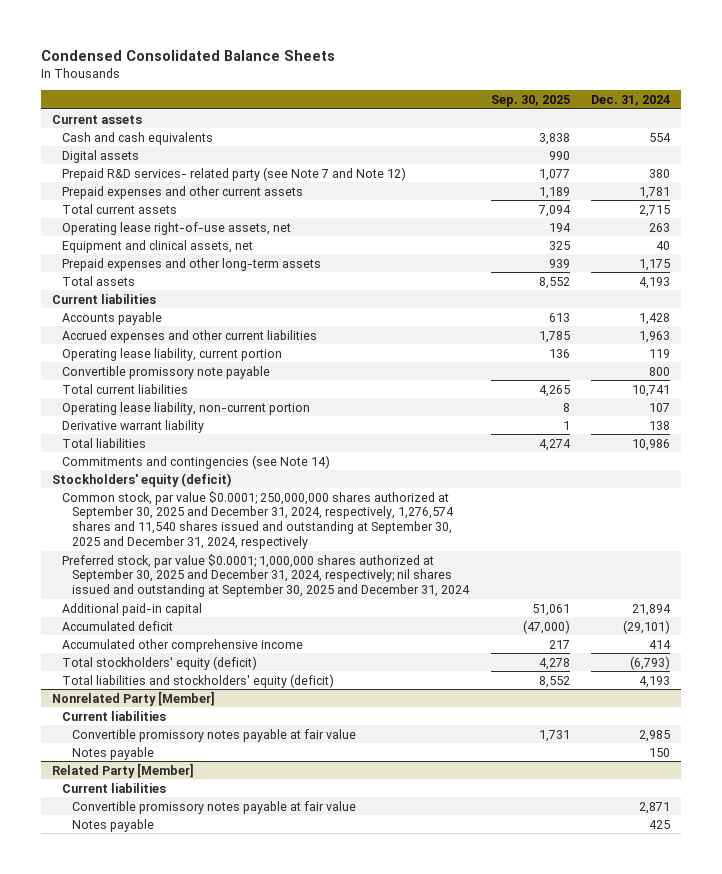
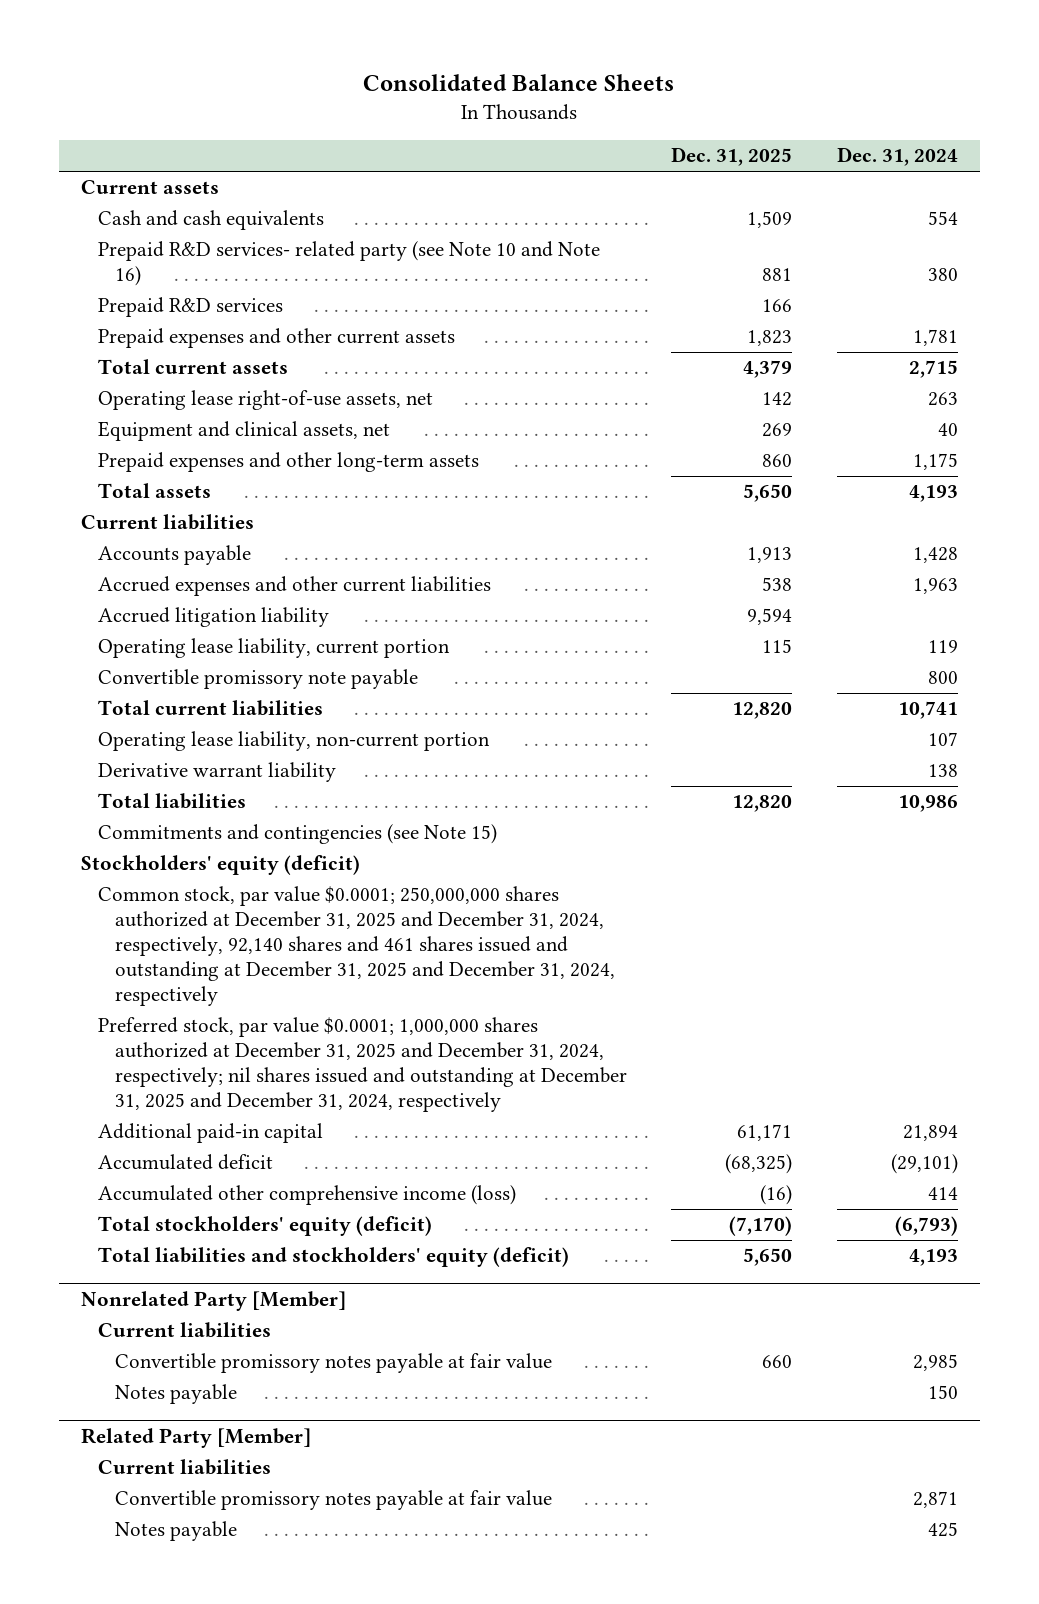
[41,49,336,61] Condensed Consolidated Balance Sheets -> [363,74,675,92] Consolidated Balance Sheets
[490,94,570,107] Sep. 30, 2025 -> none
none -> [671,147,793,167] Dec. 31, 2025
[61,149,139,163] Digital assets -> none
[61,166,406,181] Prepaid R&D services- related party (see Note 7 and Note 12) -> [98,241,601,287] Prepaid R&D services- related party (see Note 10 and Note 16)
none -> [98,297,284,318] Prepaid R&D services
none -> [98,607,330,628] Accrued litigation liability
[61,454,330,469] Commitments and contingencies (see Note 14) -> [98,824,498,845] Commitments and contingencies (see Note 15)
[61,490,455,549] Common stock, par value $0.0001; 250,000,000 shares authorized at September 30, 2025 and December 31, 2024, respectively, 1,276,574 shares and 11,540 shares issued and outstanding at September 30, 2025 and December 31, 2024, respectively -> [98,886,616,1007] Common stock, par value $0.0001; 250,000,000 shares authorized at December 31, 2025 and December 31, 2024, respectively, 92,140 shares and 461 shares issued and outstanding at December 31, 2025 and December 31, 2024, respectively
[61,553,471,598] Preferred stock, par value $0.0001; 1,000,000 shares authorized at September 30, 2025 and December 31, 2024, respectively; nil shares issued and outstanding at September 30, 2025 and December 31, 2024 -> [98,1017,628,1113] Preferred stock, par value $0.0001; 1,000,000 shares authorized at December 31, 2025 and December 31, 2024, respectively; nil shares issued and outstanding at December 31, 2025 and December 31, 2024, respectively
[61,638,303,652] Accumulated other comprehensive income -> [98,1185,517,1206] Accumulated other comprehensive income (loss)

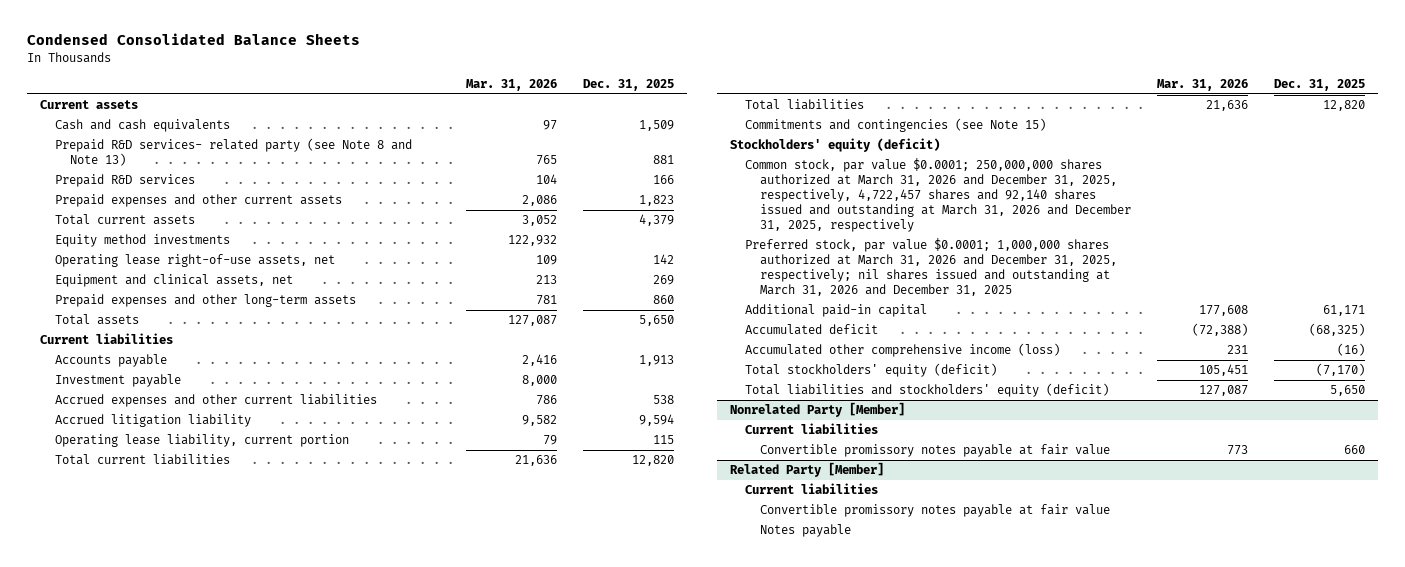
[363,74,675,92] Consolidated Balance Sheets -> [26,33,360,46] Condensed Consolidated Balance Sheets
[836,147,958,167] Dec. 31, 2024 -> none
none -> [466,79,558,92] Mar. 31, 2026
[98,241,601,287] Prepaid R&D services- related party (see Note 10 and Note 16) -> [54,138,412,167] Prepaid R&D services- related party (see Note 8 and Note 13)
none -> [54,234,230,248] Equity method investments
none -> [54,374,181,388] Investment payable
[98,669,419,690] Convertible promissory note payable -> none
[98,731,491,752] Operating lease liability, non-current portion -> none
[98,762,337,783] Derivative warrant liability -> none
[98,886,616,1007] Common stock, par value $0.0001; 250,000,000 shares authorized at December 31, 2025 and December 31, 2024, respectively, 92,140 shares and 461 shares issued and outstanding at December 31, 2025 and December 31, 2024, respectively -> [745,158,1132,232] Common stock, par value $0.0001; 250,000,000 shares authorized at March 31, 2026 and December 31, 2025, respectively, 4,722,457 shares and 92,140 shares issued and outstanding at March 31, 2026 and December 31, 2025, respectively
[98,1017,628,1113] Preferred stock, par value $0.0001; 1,000,000 shares authorized at December 31, 2025 and December 31, 2024, respectively; nil shares issued and outstanding at December 31, 2025 and December 31, 2024, respectively -> [745,238,1118,296] Preferred stock, par value $0.0001; 1,000,000 shares authorized at March 31, 2026 and December 31, 2025, respectively; nil shares issued and outstanding at March 31, 2026 and December 31, 2025
[115,1384,238,1405] Notes payable -> none

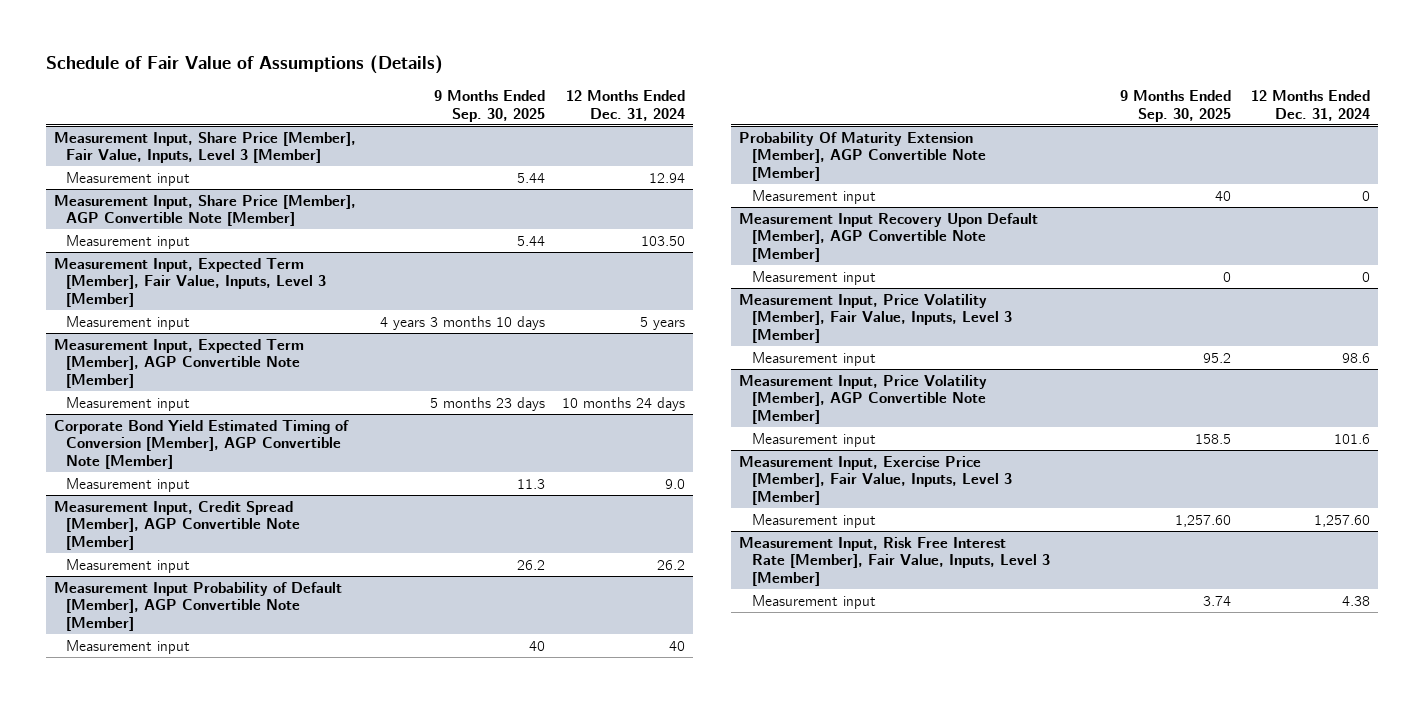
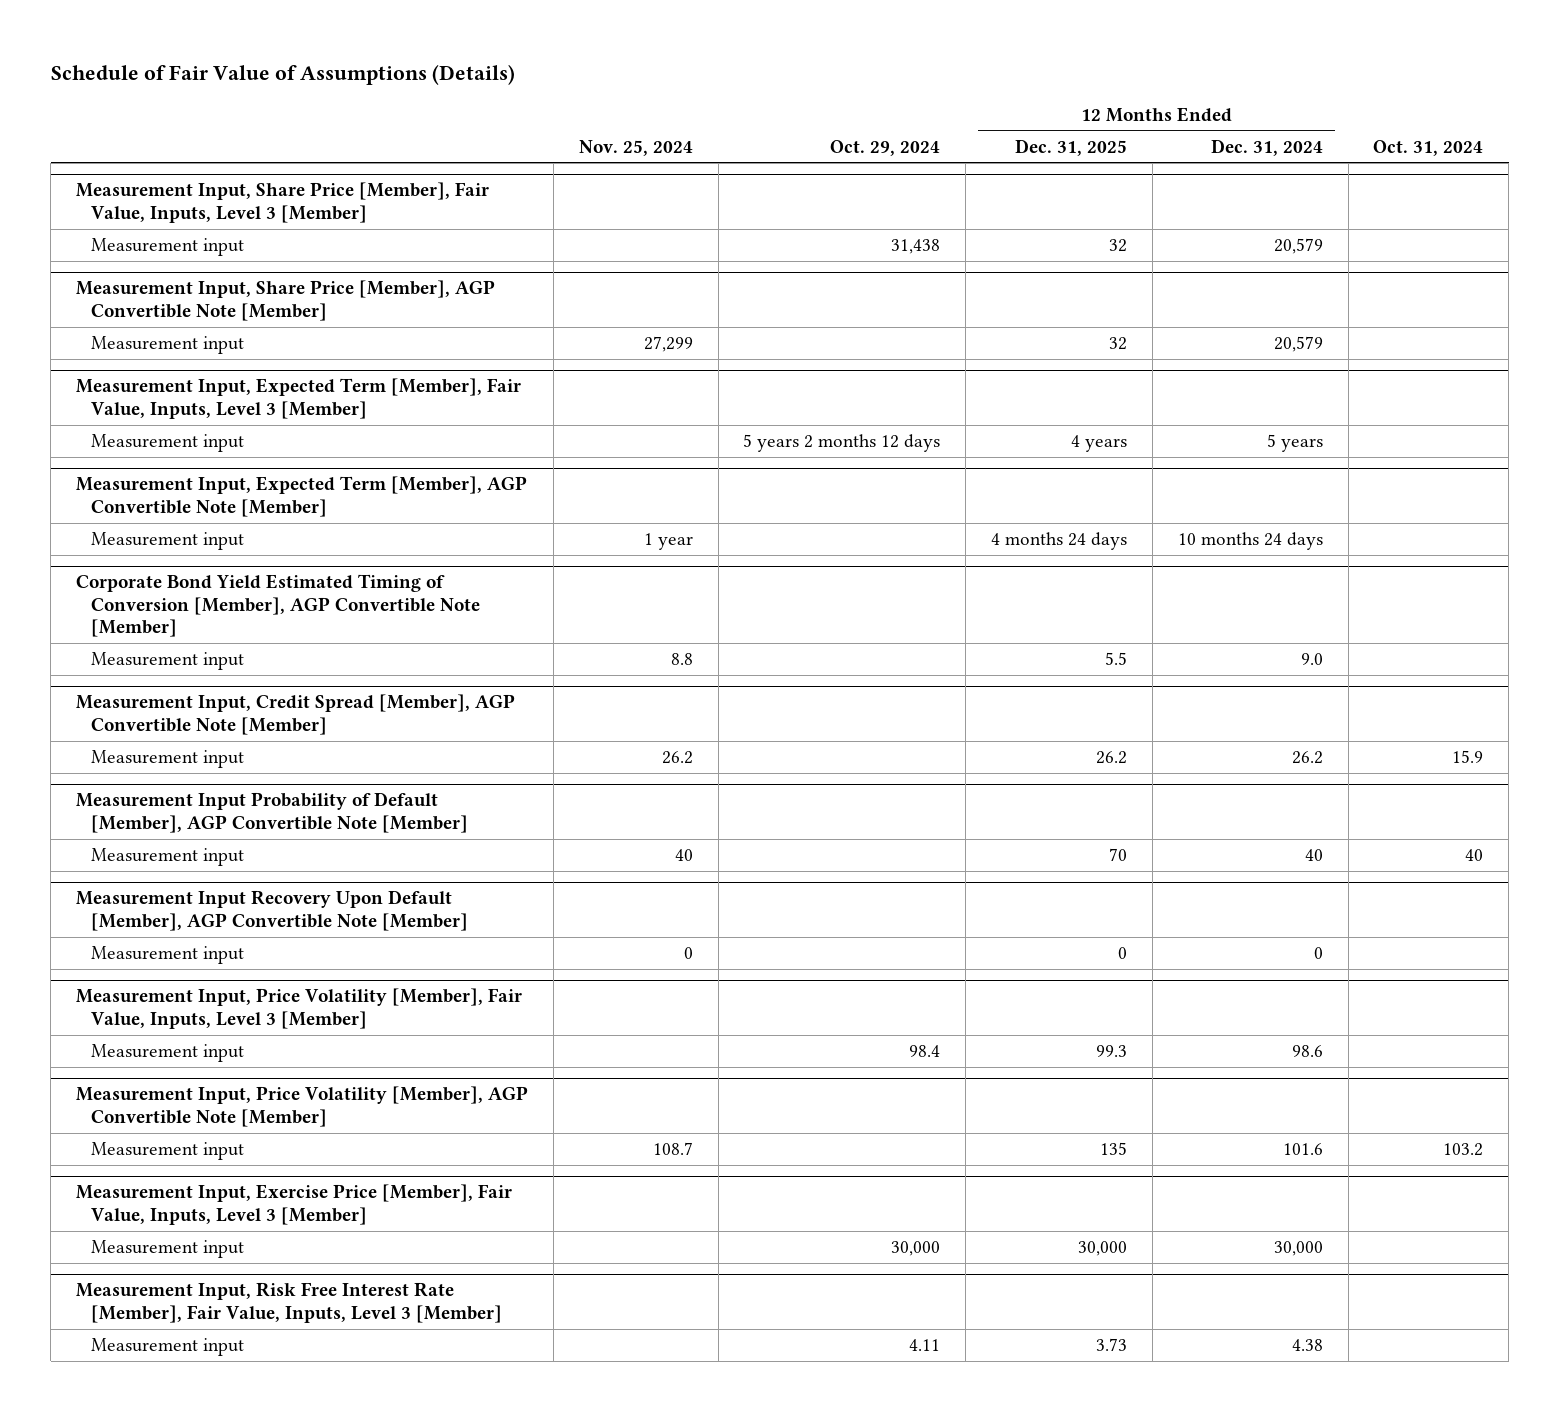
[434,89,546,122] 9 Months Ended Sep. 30, 2025 -> none
none -> [578,139,693,156] Nov. 25, 2024
none -> [830,139,941,156] Oct. 29, 2024
none -> [1015,138,1128,156] Dec. 31, 2025
none -> [1373,139,1484,156] Oct. 31, 2024
[648,172,685,183] 12.94 -> [1273,238,1323,255] 20,579
[640,235,685,246] 103.50 -> [1273,336,1323,353] 20,579
[738,131,986,182] Probability Of Maturity Extension [Member], AGP Convertible Note [Member] -> none
[751,189,876,204] Measurement input -> none
[1313,514,1370,527] 1,257.60 -> [1273,1241,1323,1257] 30,000

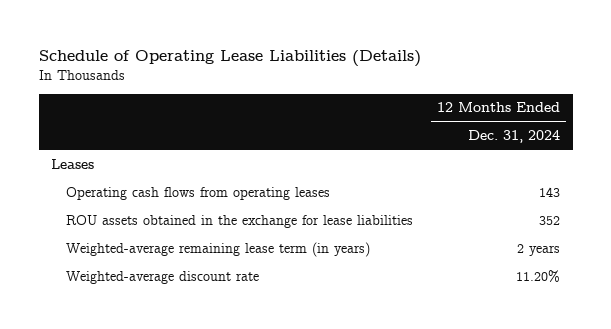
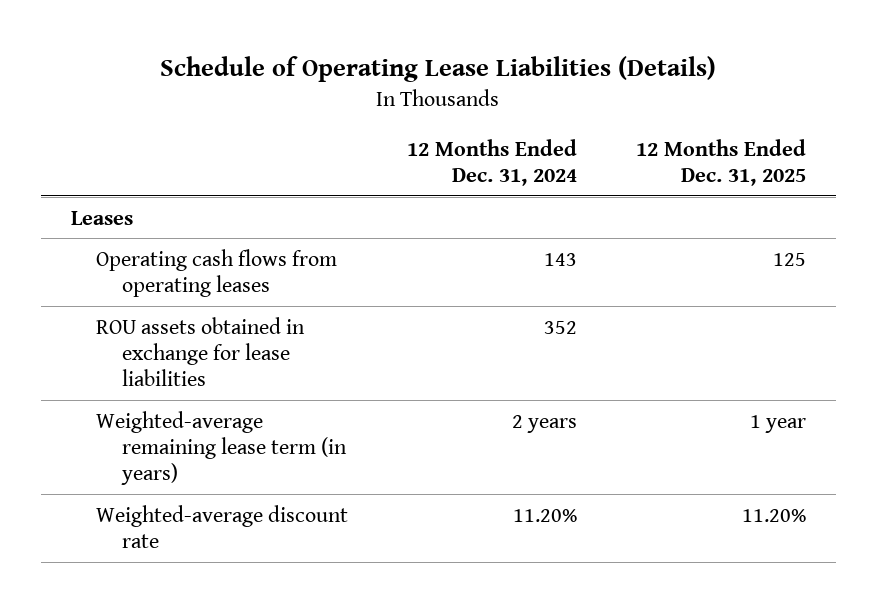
none -> [636,138,807,186] 12 Months Ended Dec. 31, 2025
[65,214,413,228] ROU assets obtained in the exchange for lease liabilities -> [96,316,306,387] ROU assets obtained in exchange for lease liabilities

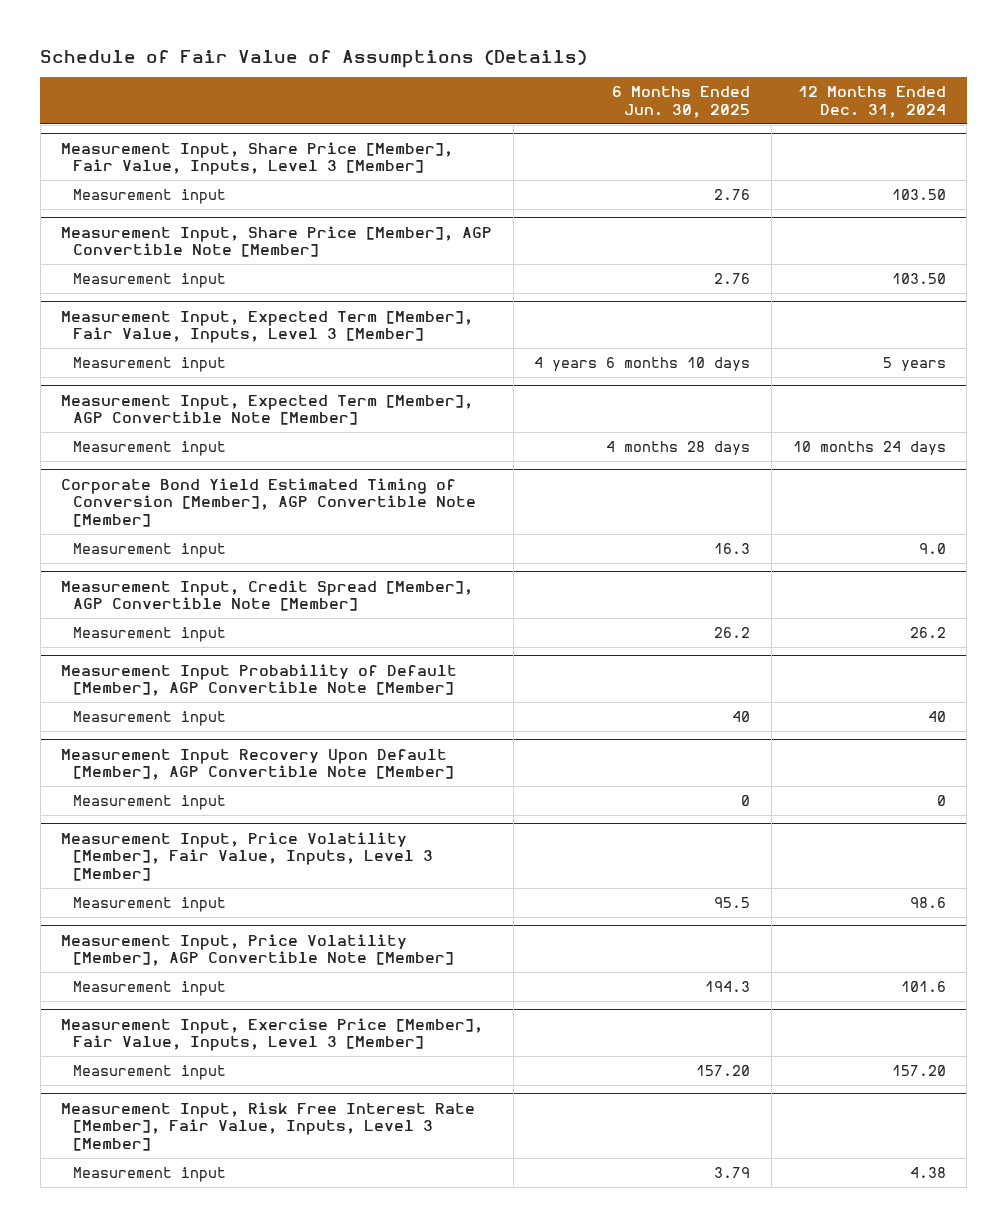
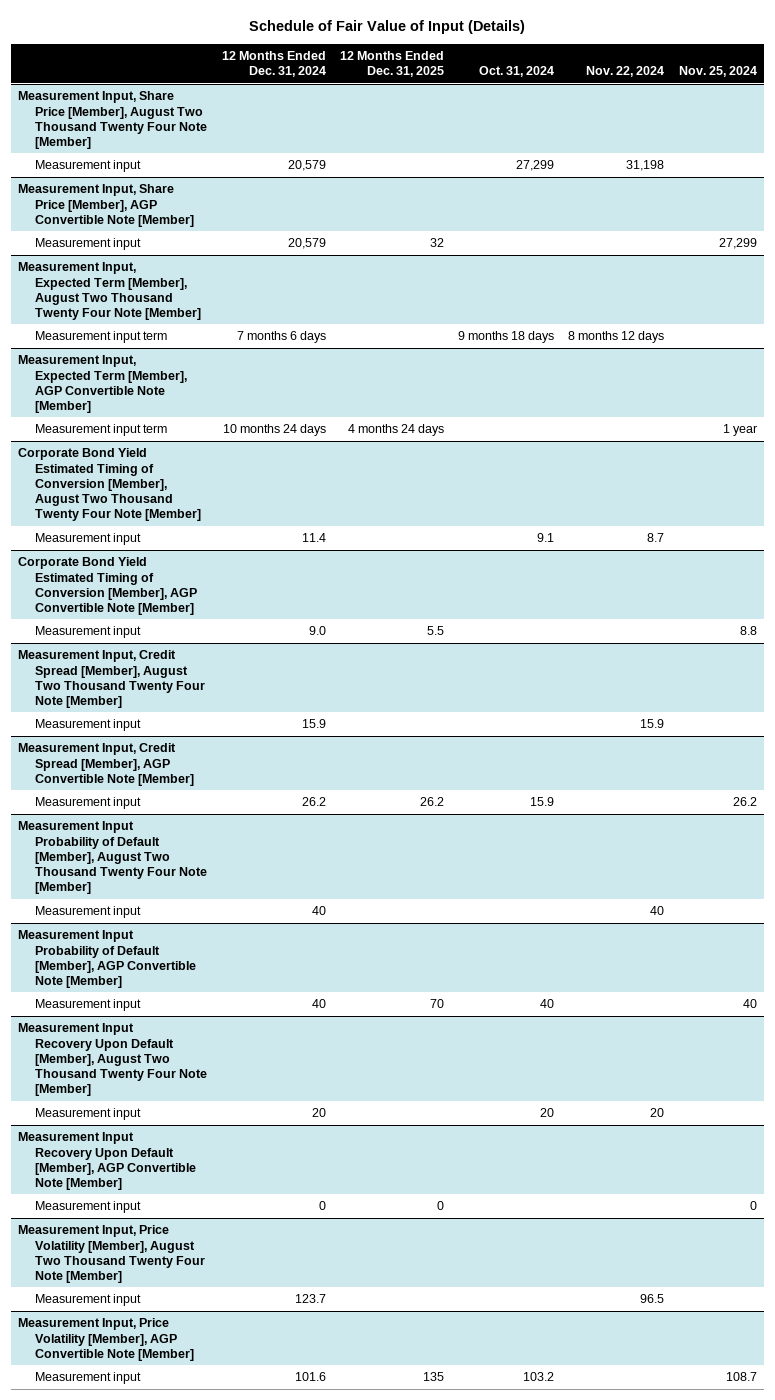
[40,49,588,68] Schedule of Fair Value of Assumptions (Details) -> [249,20,526,35] Schedule of Fair Value of Input (Details)
[612,86,751,118] 6 Months Ended Jun. 30, 2025 -> none
none -> [339,51,444,78] 12 Months Ended Dec. 31, 2025
none -> [479,66,555,78] Oct. 31, 2024
none -> [586,66,665,78] Nov. 22, 2024
none -> [678,66,757,78] Nov. 25, 2024
[61,141,454,176] Measurement Input, Share Price [Member], Fair Value, Inputs, Level 3 [Member] -> none
none -> [18,91,208,149] Measurement Input, Share Price [Member], August Two Thousand Twenty Four Note [Member]
[891,189,946,201] 103.50 -> [287,160,326,172] 20,579
[61,310,474,344] Measurement Input, Expected Term [Member], Fair Value, Inputs, Level 3 [Member] -> none
[891,273,946,285] 103.50 -> [287,238,326,250] 20,579
none -> [18,262,202,320] Measurement Input, Expected Term [Member], August Two Thousand Twenty Four Note [Member]
[73,357,227,373] Measurement input -> [35,331,168,344] Measurement input term
[882,357,946,372] 5 years -> [236,331,326,344] 7 months 6 days
none -> [35,424,168,437] Measurement input term
none -> [18,448,202,522] Corporate Bond Yield Estimated Timing of Conversion [Member], August Two Thousand Twenty Four Note [Member]
[792,441,946,456] 10 months 24 days -> [301,533,326,543] 11.4
none -> [18,650,206,708] Measurement Input, Credit Spread [Member], August Two Thousand Twenty Four Note [Member]
none -> [35,719,142,732] Measurement input
none -> [18,821,208,895] Measurement Input Probability of Default [Member], August Two Thousand Twenty Four Note [Member]
none -> [35,906,142,919] Measurement input
none -> [18,1023,208,1097] Measurement Input Recovery Upon Default [Member], August Two Thousand Twenty Four Note [Member]
none -> [35,1108,142,1121] Measurement input
[61,831,434,881] Measurement Input, Price Volatility [Member], Fair Value, Inputs, Level 3 [Member] -> none
none -> [18,1225,206,1283] Measurement Input, Price Volatility [Member], August Two Thousand Twenty Four Note [Member]
[909,897,946,909] 98.6 -> [294,1294,326,1304] 123.7
[61,1017,484,1052] Measurement Input, Exercise Price [Member], Fair Value, Inputs, Level 3 [Member] -> none
[73,1065,227,1081] Measurement input -> none
[61,1101,476,1151] Measurement Input, Risk Free Interest Rate [Member], Fair Value, Inputs, Level 3 [Member] -> none
[73,1167,227,1183] Measurement input -> none

